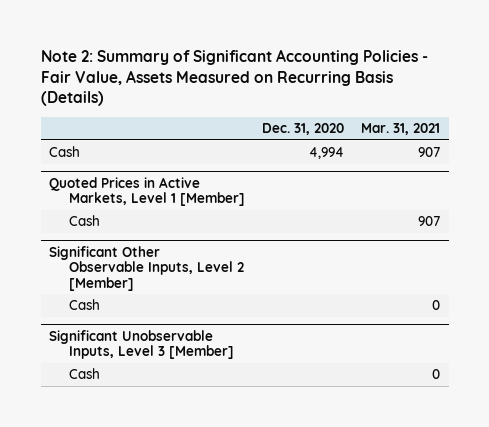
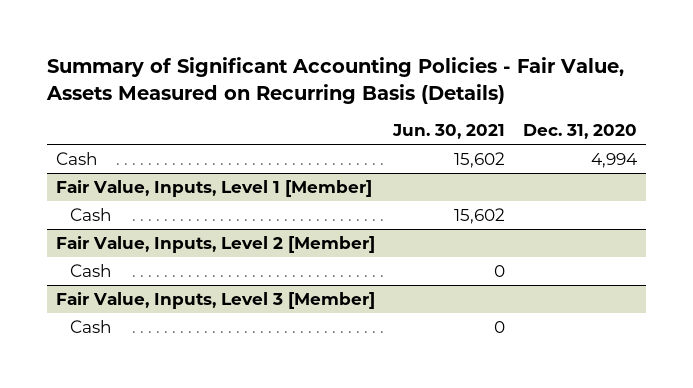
[40,48,428,107] Note 2: Summary of Significant Accounting Policies - Fair Value, Assets Measured on Recurring Basis (Details) -> [45,57,624,104] Summary of Significant Accounting Policies - Fair Value, Assets Measured on Recurring Basis (Details)
[361,122,441,135] Mar. 31, 2021 -> none
none -> [391,124,505,140] Jun. 30, 2021
[49,176,245,207] Quoted Prices in Active Markets, Level 1 [Member] -> [55,179,372,197] Fair Value, Inputs, Level 1 [Member]
[49,245,244,291] Significant Other Observable Inputs, Level 2 [Member] -> [55,235,375,253] Fair Value, Inputs, Level 2 [Member]
[49,329,234,360] Significant Unobservable Inputs, Level 3 [Member] -> [55,291,375,309] Fair Value, Inputs, Level 3 [Member]

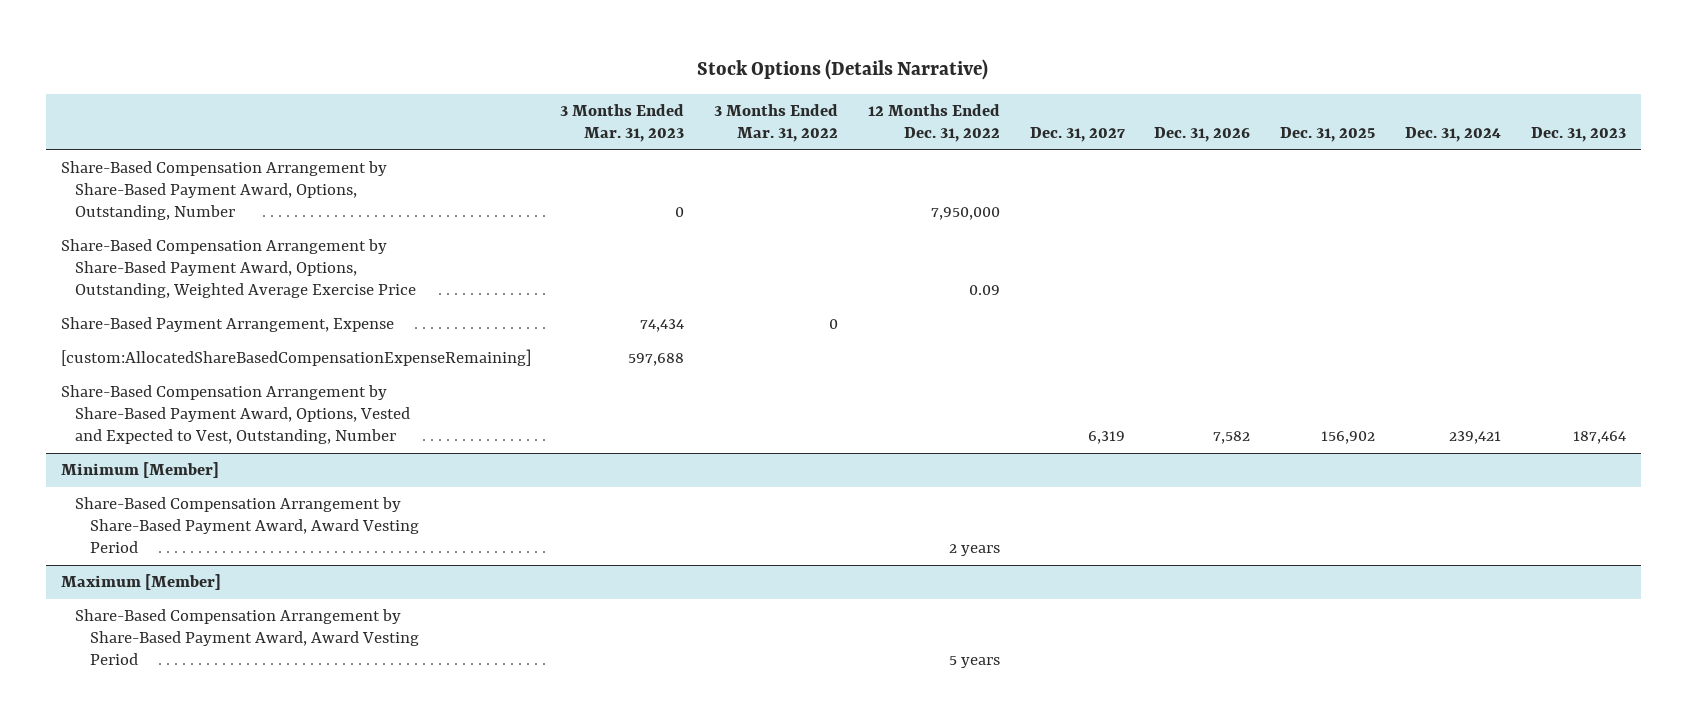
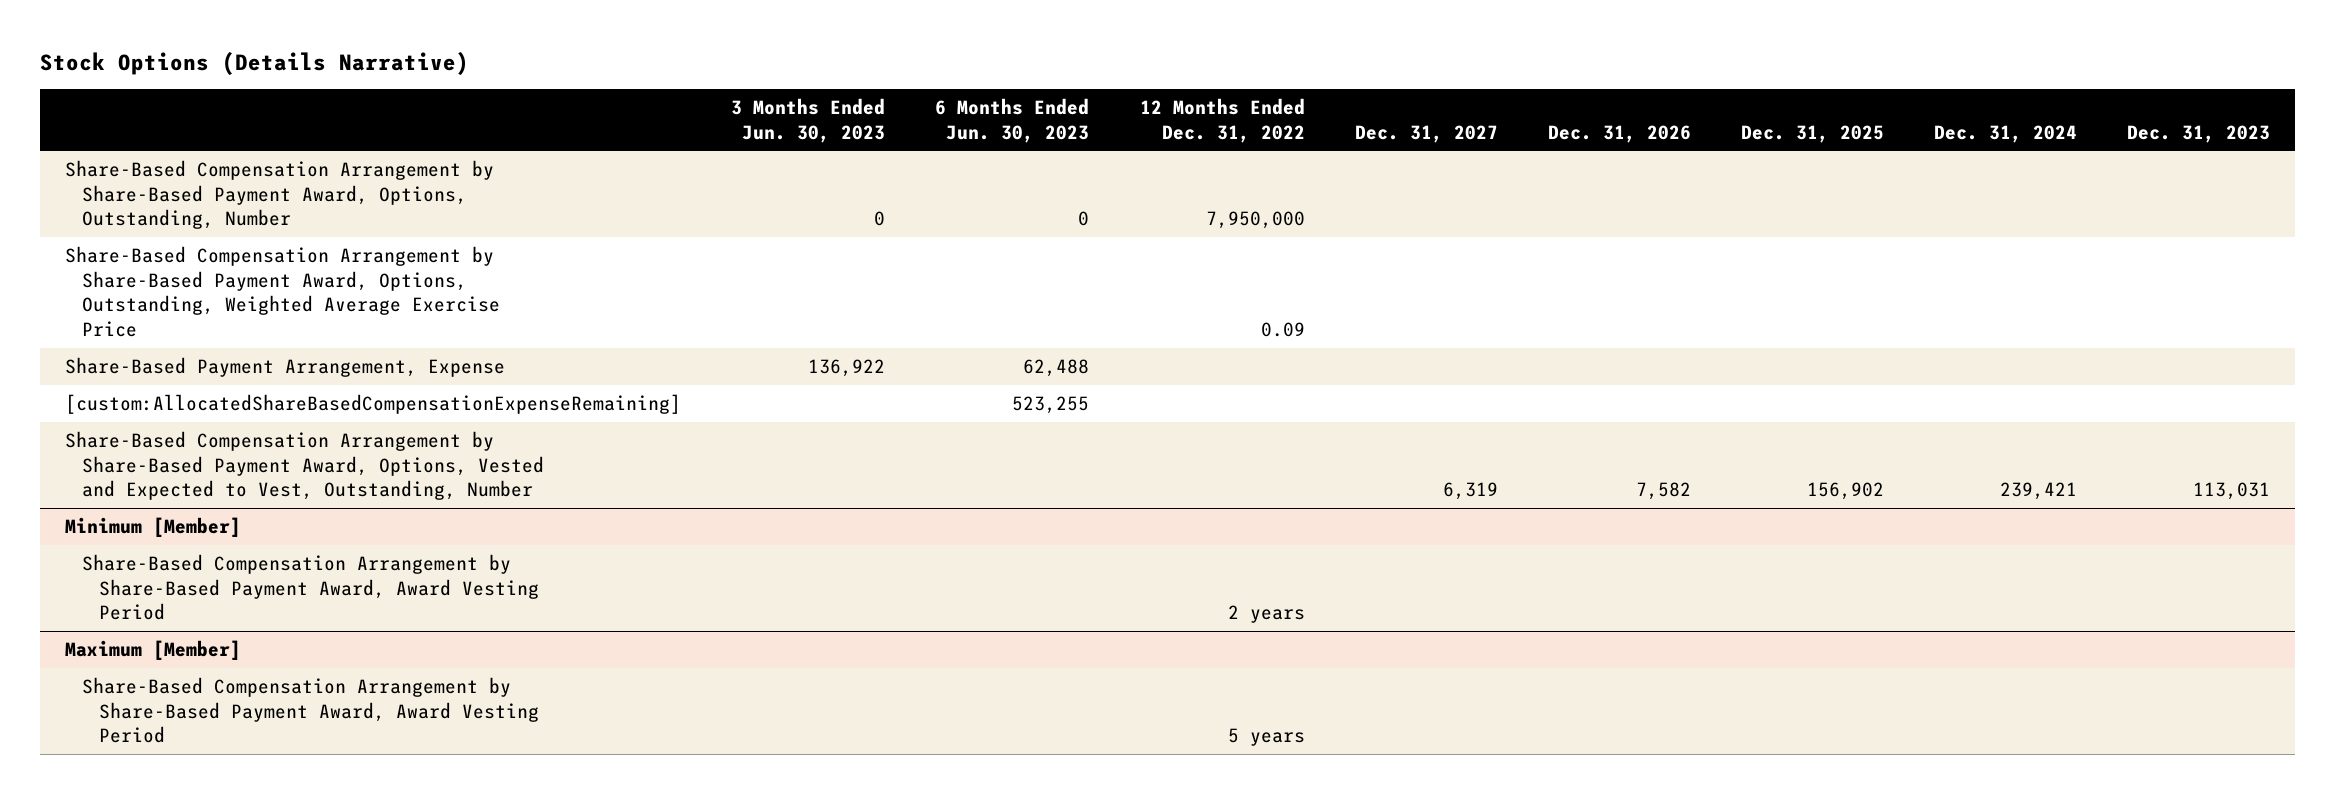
[560,104,685,143] 3 Months Ended Mar. 31, 2023 -> none
[714,104,839,143] 3 Months Ended Mar. 31, 2022 -> none
none -> [731,98,886,143] 3 Months Ended Jun. 30, 2023
none -> [935,98,1090,143] 6 Months Ended Jun. 30, 2023
[1572,431,1626,445] 187,464 -> [2192,482,2270,501] 113,031

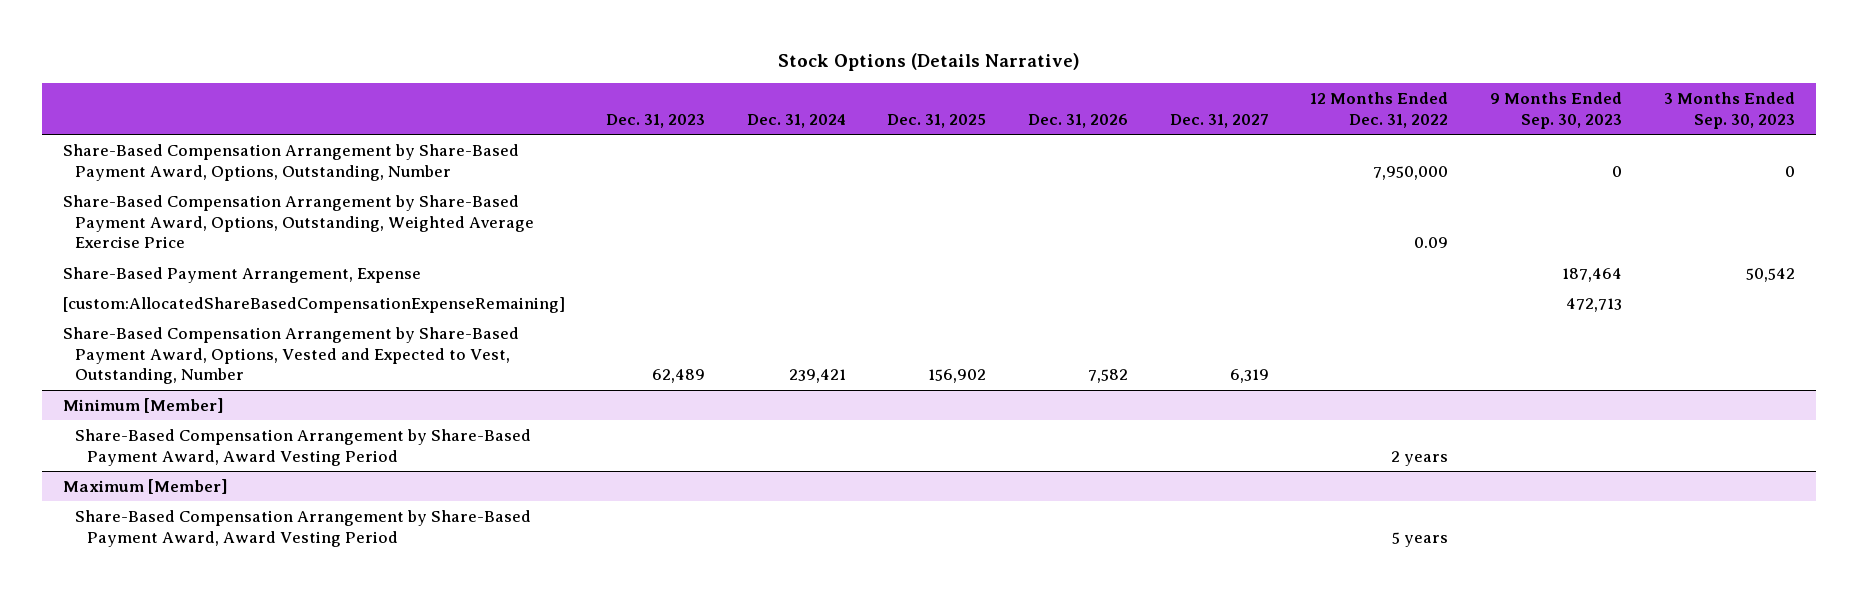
[731,98,886,143] 3 Months Ended Jun. 30, 2023 -> none
[935,98,1090,143] 6 Months Ended Jun. 30, 2023 -> none
none -> [1490,91,1623,129] 9 Months Ended Sep. 30, 2023
none -> [1663,91,1795,129] 3 Months Ended Sep. 30, 2023
[2192,482,2270,501] 113,031 -> [652,369,706,384] 62,489

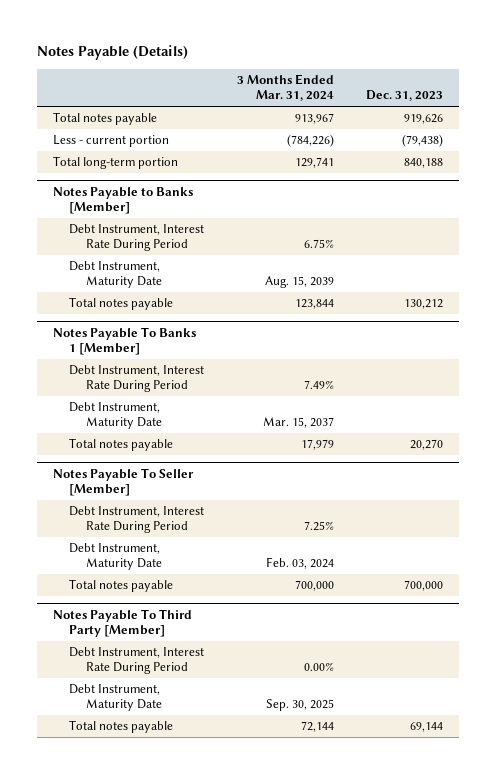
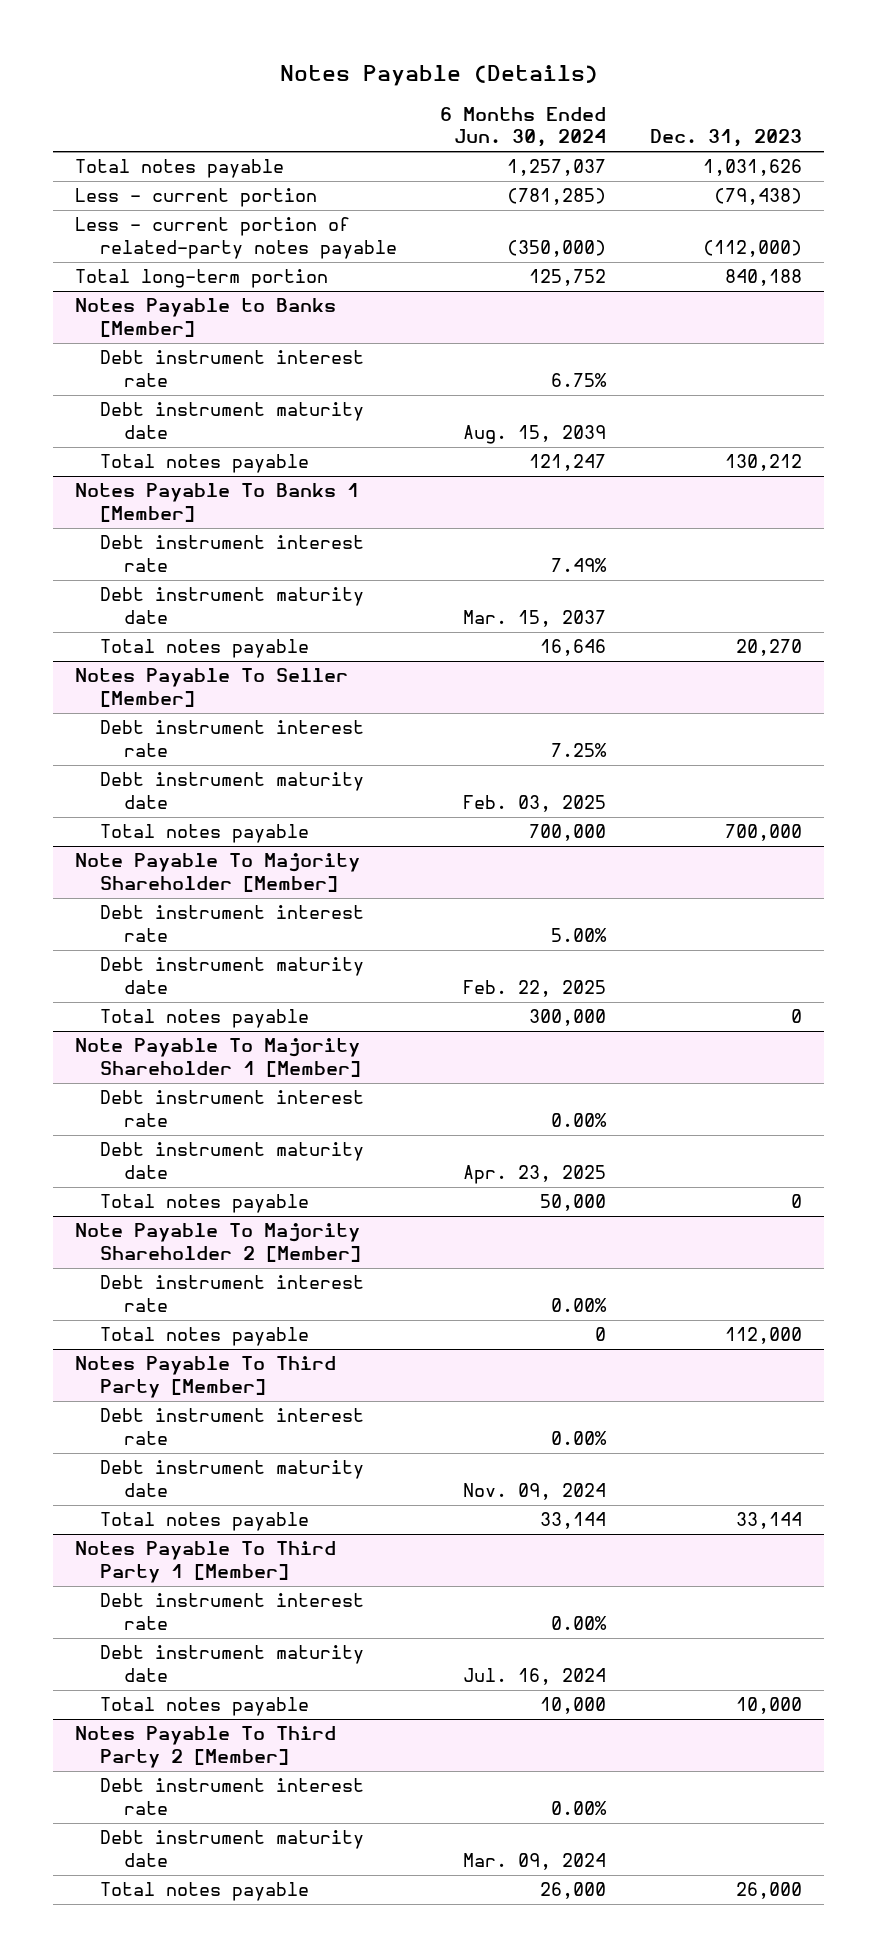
[236,74,334,102] 3 Months Ended Mar. 31, 2024 -> none
none -> [440,106,607,148] 6 Months Ended Jun. 30, 2024
[404,114,444,125] 919,626 -> [703,159,803,177] 1,031,626
none -> [75,217,397,260] Less - current portion of related-party notes payable
[69,224,205,252] Debt Instrument, Interest Rate During Period -> [99,350,364,388] Debt instrument interest rate
[69,261,162,289] Debt Instrument, Maturity Date -> [99,402,364,440] Debt instrument maturity date
[69,365,205,393] Debt Instrument, Interest Rate During Period -> [99,535,364,573] Debt instrument interest rate
[69,402,162,430] Debt Instrument, Maturity Date -> [99,587,364,625] Debt instrument maturity date
[69,506,205,534] Debt Instrument, Interest Rate During Period -> [99,720,364,758] Debt instrument interest rate
[69,543,162,571] Debt Instrument, Maturity Date -> [99,772,364,810] Debt instrument maturity date
none -> [75,853,361,893] Note Payable To Majority Shareholder [Member]
none -> [99,905,364,943] Debt instrument interest rate
none -> [99,957,364,995] Debt instrument maturity date
none -> [99,1009,309,1029] Total notes payable
none -> [75,1038,361,1078] Note Payable To Majority Shareholder 1 [Member]
none -> [99,1090,364,1128] Debt instrument interest rate
none -> [99,1142,364,1180] Debt instrument maturity date
none -> [99,1194,309,1214] Total notes payable
none -> [75,1223,361,1263] Note Payable To Majority Shareholder 2 [Member]
none -> [99,1275,364,1313] Debt instrument interest rate
none -> [99,1327,309,1347] Total notes payable
[69,647,205,675] Debt Instrument, Interest Rate During Period -> [99,1408,364,1446] Debt instrument interest rate
[69,684,162,712] Debt Instrument, Maturity Date -> [99,1460,364,1498] Debt instrument maturity date
[410,722,444,733] 69,144 -> [736,1512,803,1530] 33,144
none -> [75,1541,337,1584] Notes Payable To Third Party 1 [Member]
none -> [99,1593,364,1631] Debt instrument interest rate
none -> [99,1645,364,1683] Debt instrument maturity date
none -> [99,1697,309,1717] Total notes payable
none -> [75,1726,337,1769] Notes Payable To Third Party 2 [Member]
none -> [99,1778,364,1816] Debt instrument interest rate
none -> [99,1830,364,1868] Debt instrument maturity date
none -> [99,1882,309,1902] Total notes payable

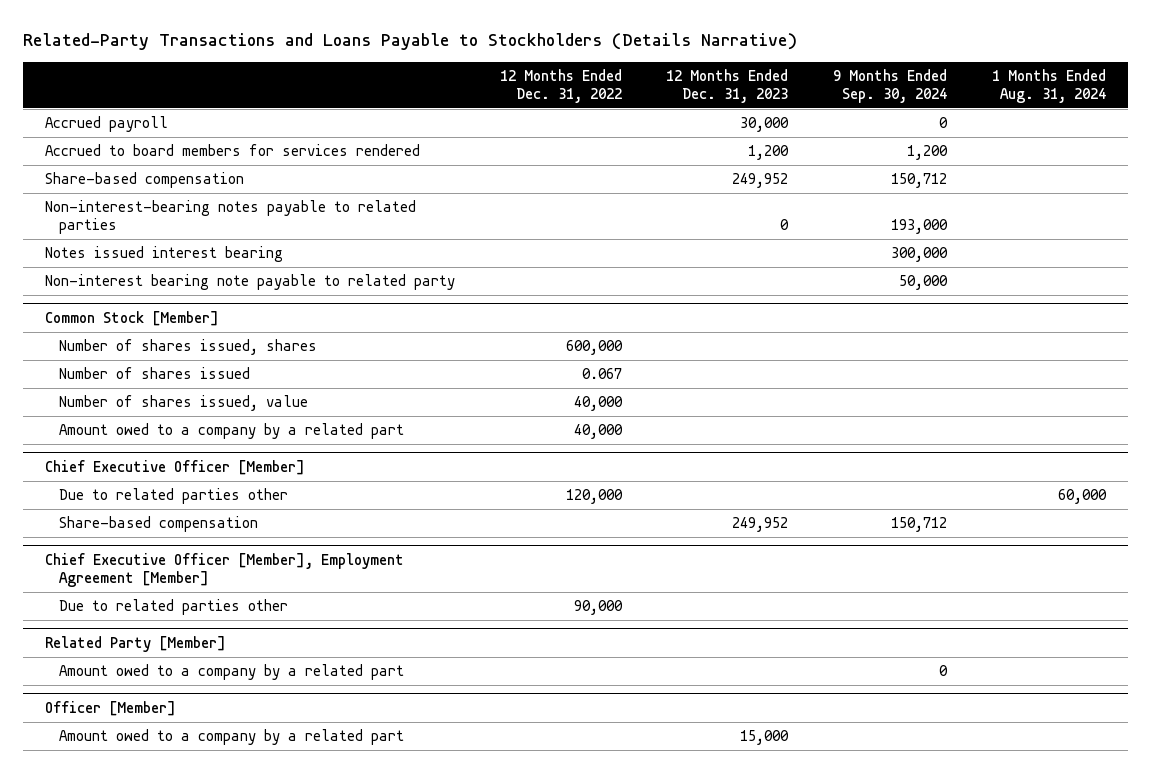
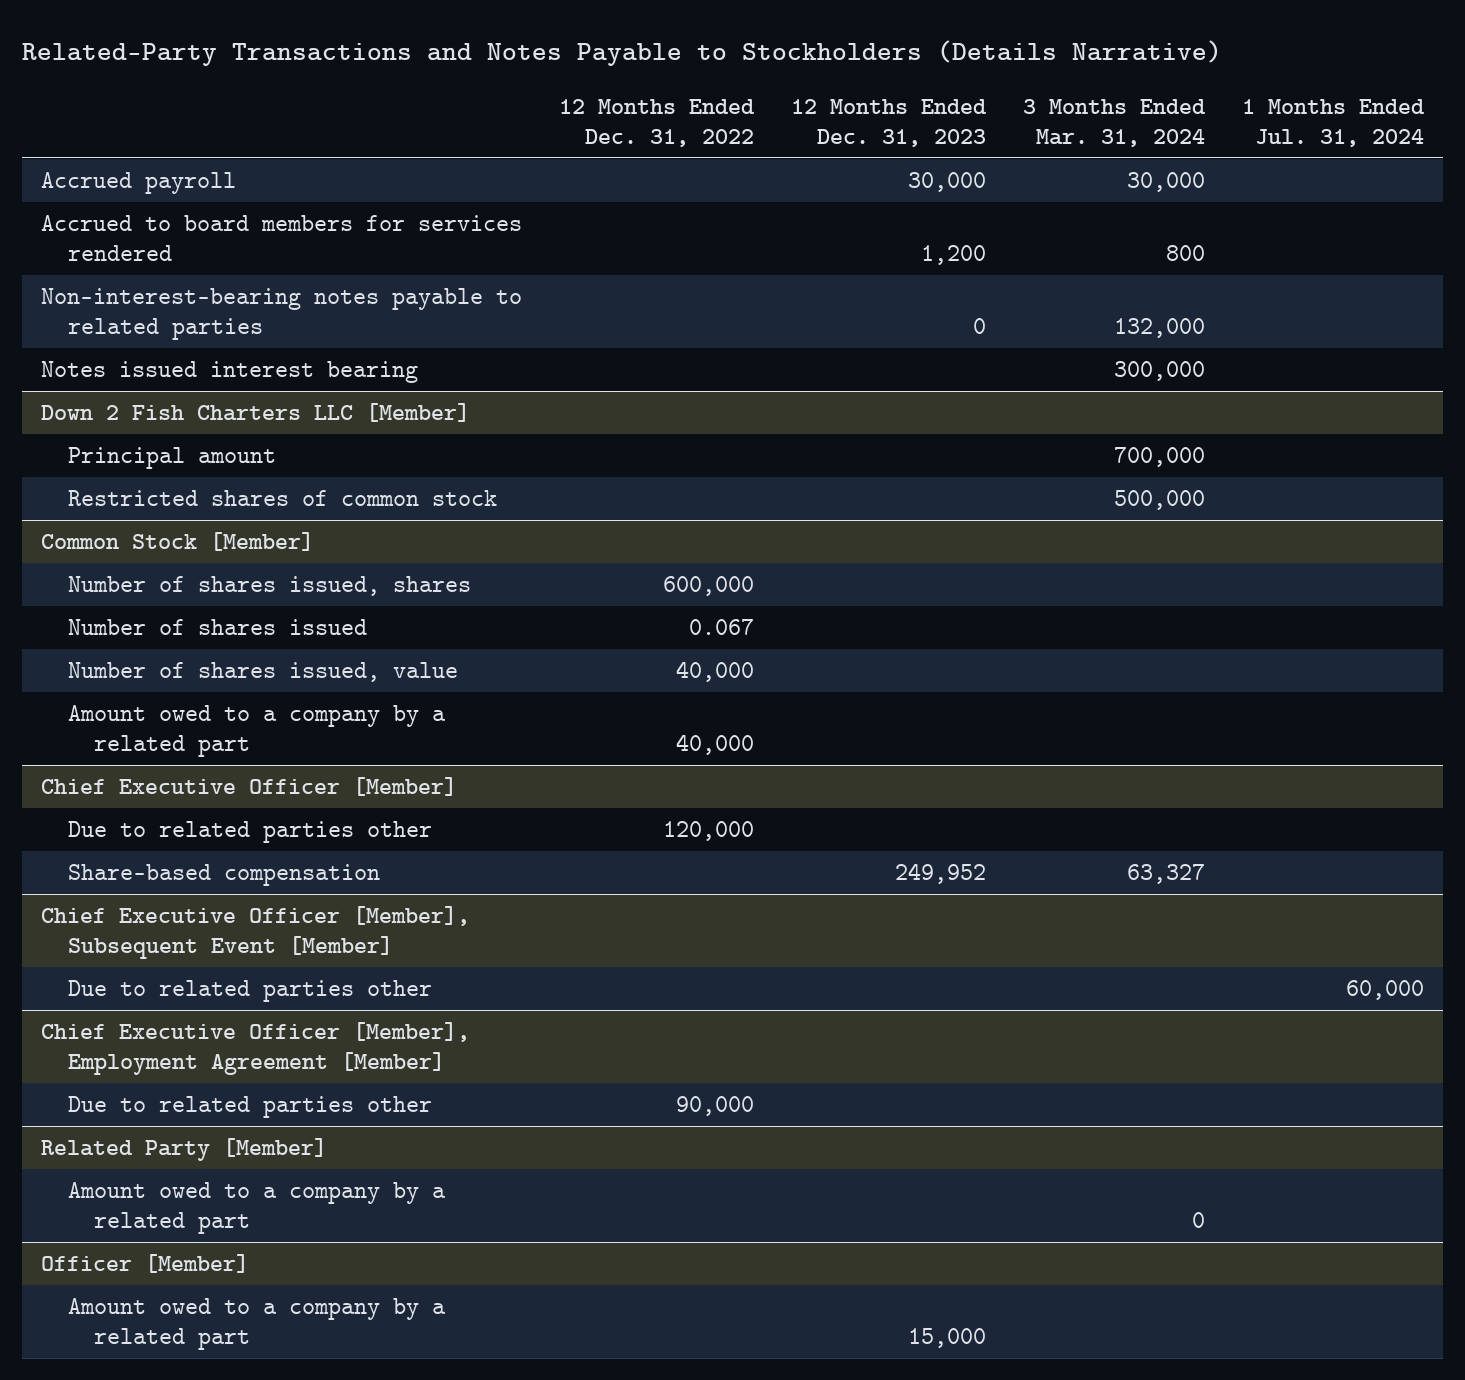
[22,33,797,51] Related-Party Transactions and Loans Payable to Stockholders (Details Narrative) -> [22,40,1223,67] Related-Party Transactions and Notes Payable to Stockholders (Details Narrative)
[833,68,948,103] 9 Months Ended Sep. 30, 2024 -> none
[991,68,1106,103] 1 Months Ended Aug. 31, 2024 -> none
none -> [1022,98,1206,147] 3 Months Ended Mar. 31, 2024
none -> [1242,98,1426,147] 1 Months Ended Jul. 31, 2024
[45,172,245,189] Share-based compensation -> none
[45,274,456,291] Non-interest bearing note payable to related party -> none
none -> [40,403,470,423] Down 2 Fish Charters LLC [Member]
none -> [67,447,276,470] Principal amount
none -> [67,490,497,507] Restricted shares of common stock
none -> [40,906,470,960] Chief Executive Officer [Member], Subsequent Event [Member]
none -> [67,980,432,1003] Due to related parties other

